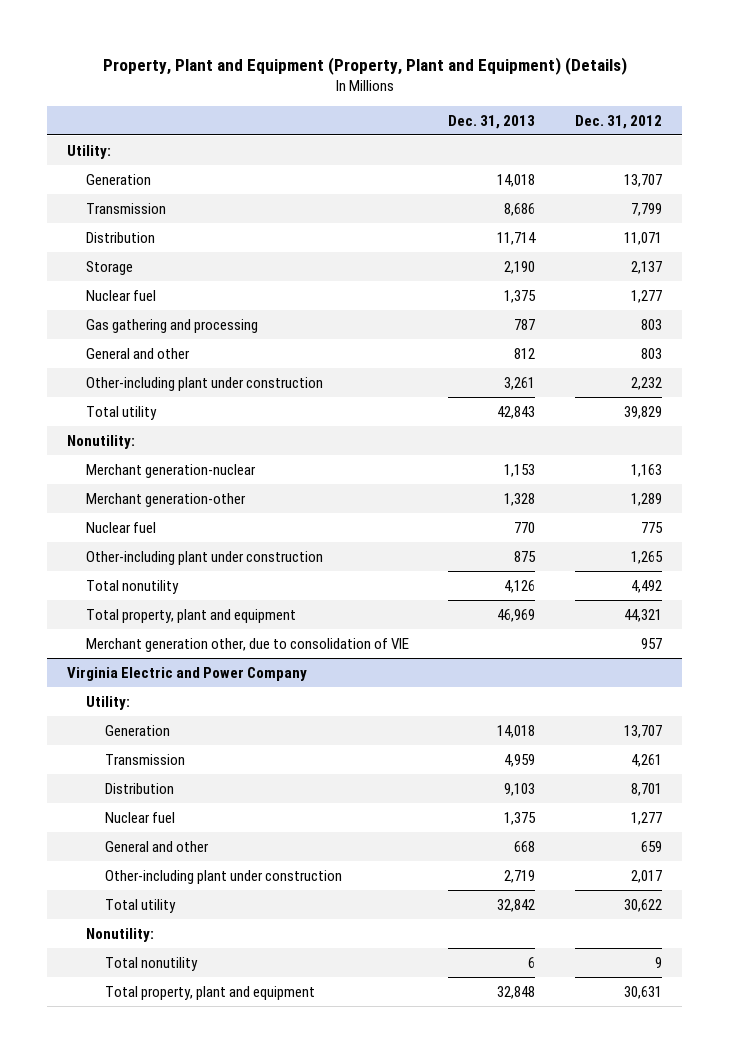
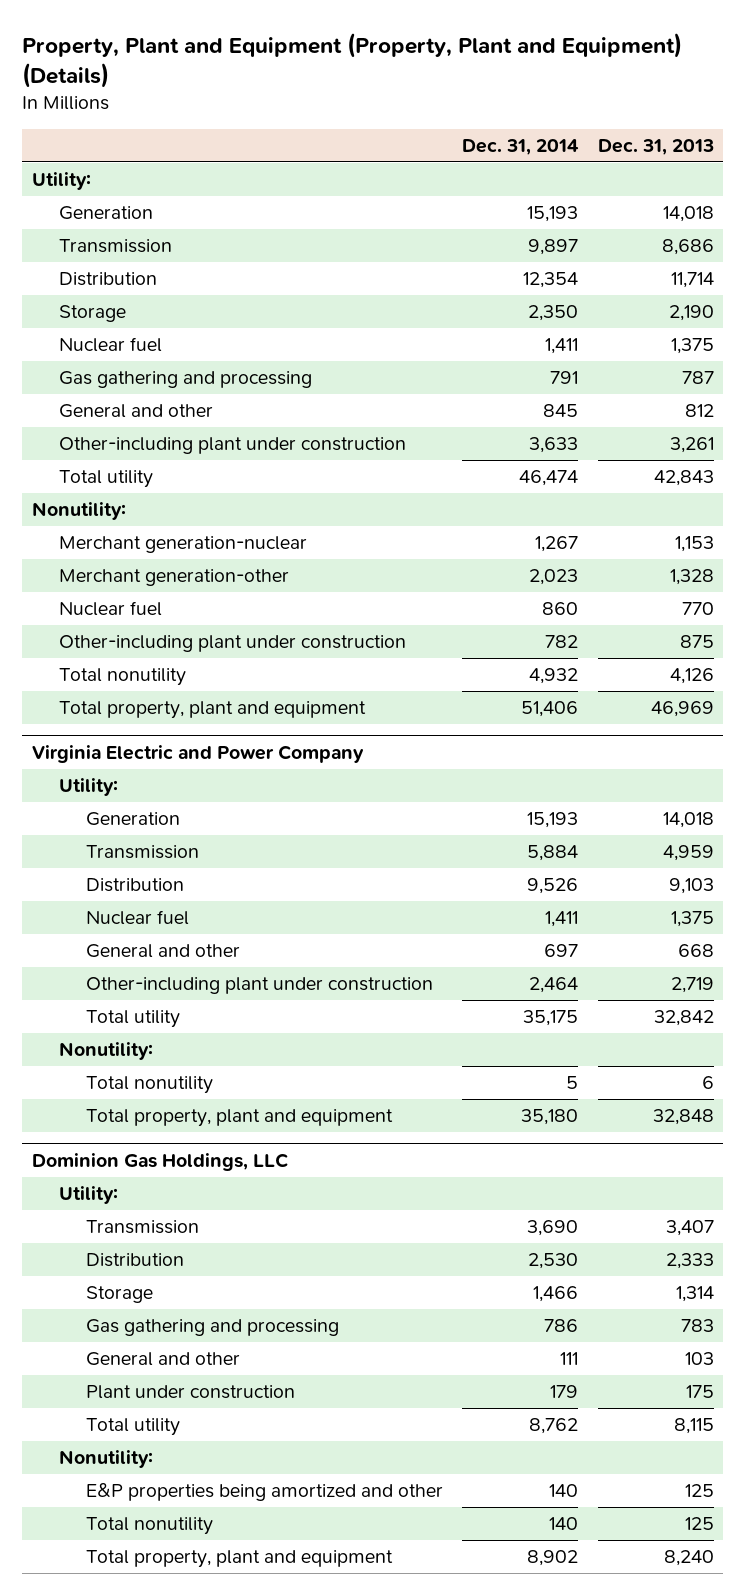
[575,114,663,129] Dec. 31, 2012 -> none
none -> [462,138,580,155] Dec. 31, 2014
[85,637,409,652] Merchant generation other, due to consolidation of VIE -> none
none -> [32,1152,290,1171] Dominion Gas Holdings, LLC
none -> [58,1186,118,1205] Utility:
none -> [85,1220,199,1235] Transmission
none -> [85,1253,184,1268] Distribution
none -> [85,1286,153,1304] Storage
none -> [85,1319,339,1337] Gas gathering and processing
none -> [85,1352,240,1367] General and other
none -> [85,1385,295,1400] Plant under construction
none -> [85,1418,180,1437] Total utility
none -> [58,1450,153,1469] Nonutility:
none -> [85,1483,443,1502] E&P properties being amortized and other
none -> [85,1517,213,1536] Total nonutility
none -> [85,1550,393,1569] Total property, plant and equipment

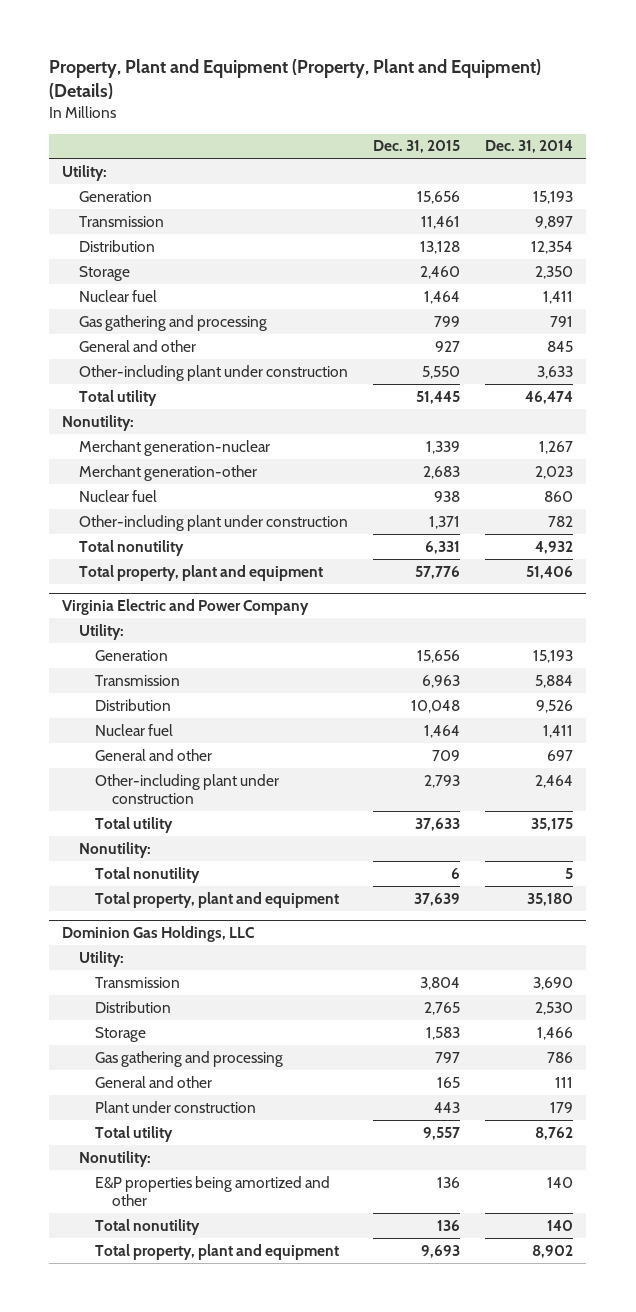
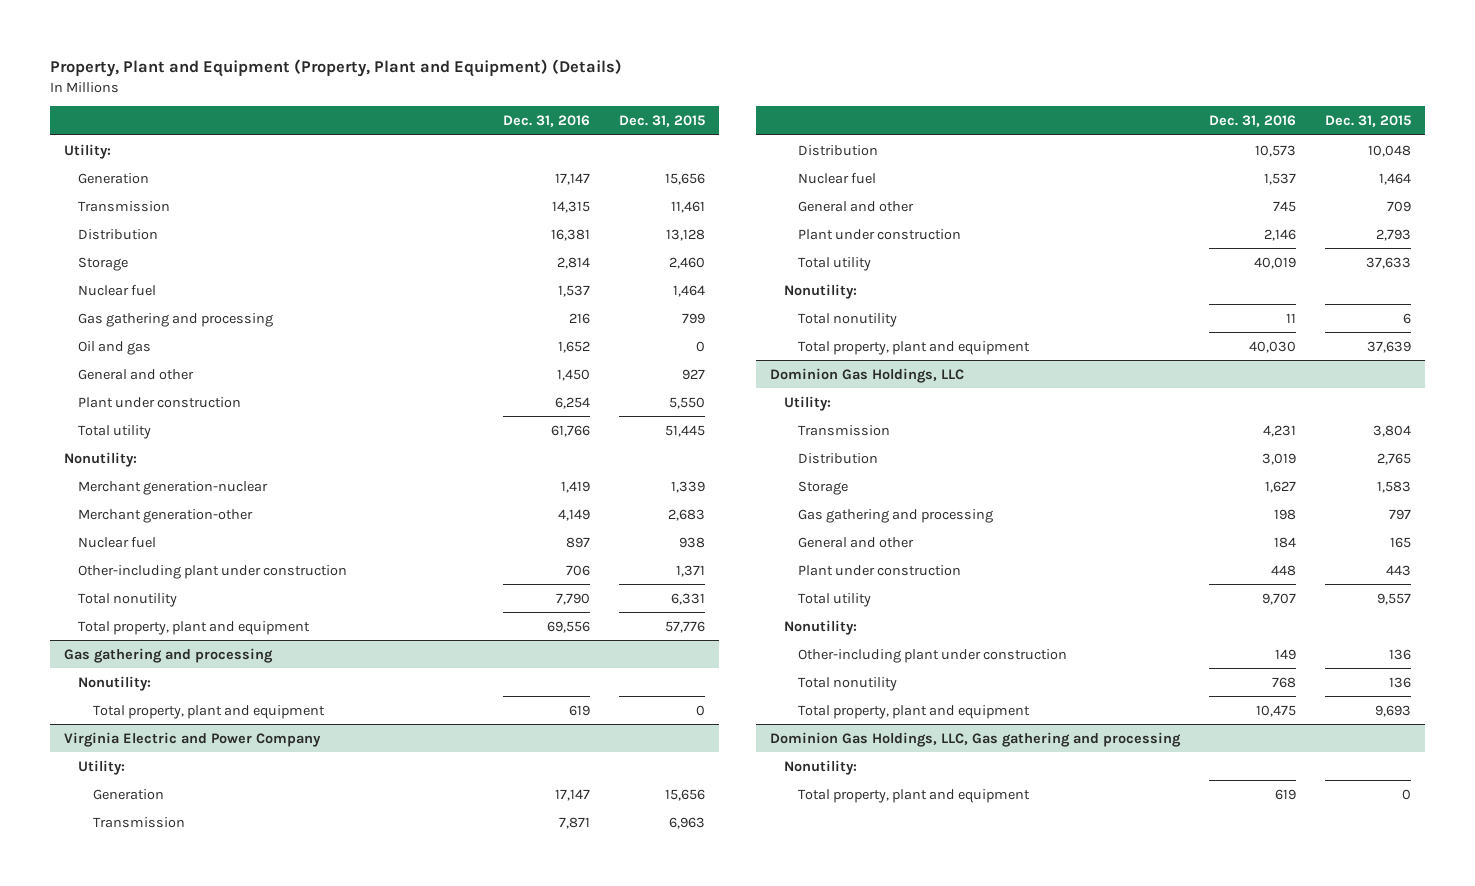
[485,140,574,154] Dec. 31, 2014 -> none
none -> [503,115,591,128] Dec. 31, 2016
none -> [78,340,152,355] Oil and gas
[78,364,348,381] Other-including plant under construction -> [78,396,242,408] Plant under construction
none -> [64,647,274,663] Gas gathering and processing
none -> [78,675,152,691] Nonutility:
none -> [92,704,325,719] Total property, plant and equipment
[95,773,280,805] Other-including plant under construction -> [798,228,962,240] Plant under construction
[95,1175,331,1207] E&P properties being amortized and other -> [798,648,1068,663] Other-including plant under construction
none -> [769,731,1181,747] Dominion Gas Holdings, LLC, Gas gathering and processing
none -> [784,759,858,775] Nonutility:
none -> [798,788,1031,803] Total property, plant and equipment

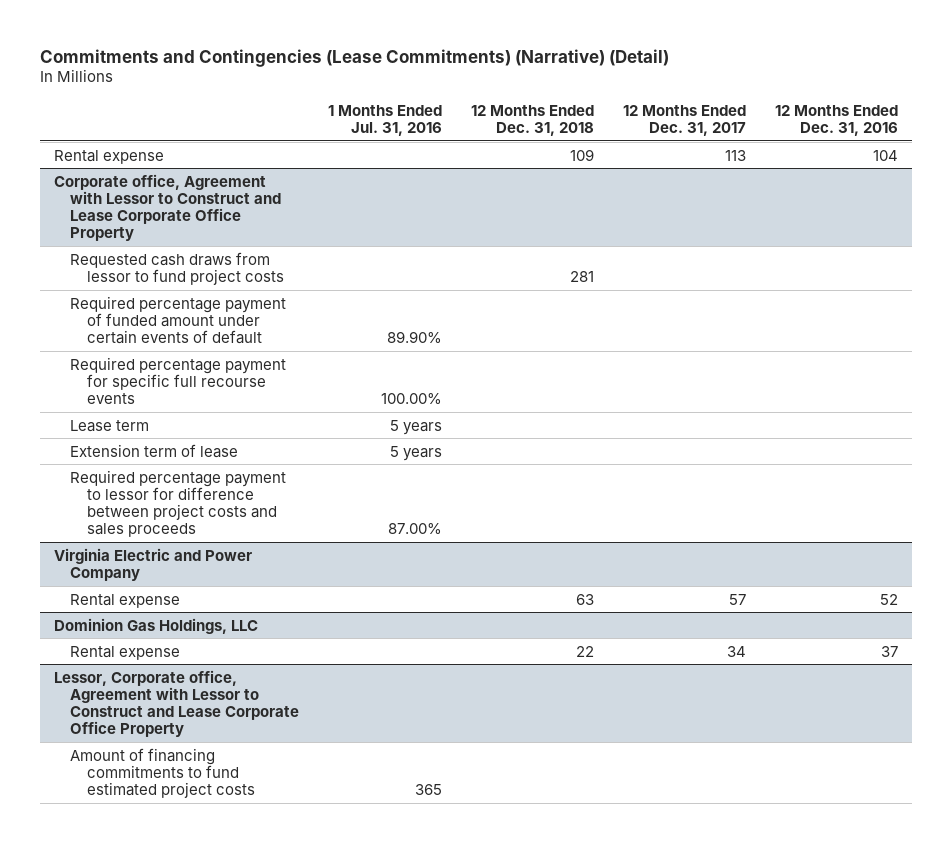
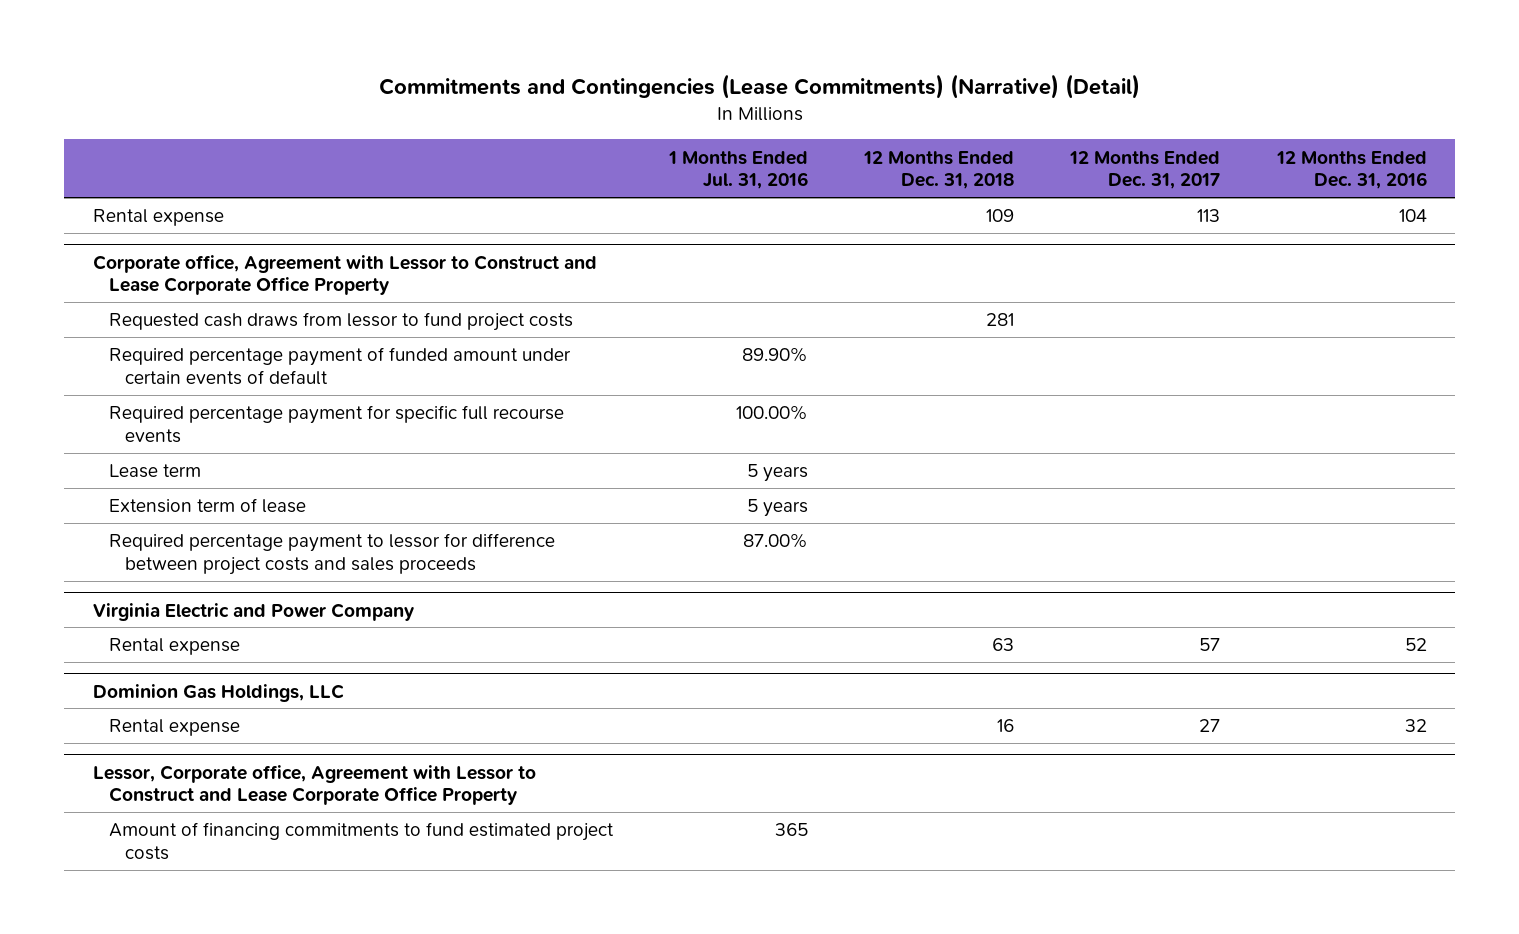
[576,645,595,657] 22 -> [997,719,1015,733] 16
[726,645,746,657] 34 -> [1199,719,1221,733] 27
[880,645,898,657] 37 -> [1404,719,1427,733] 32

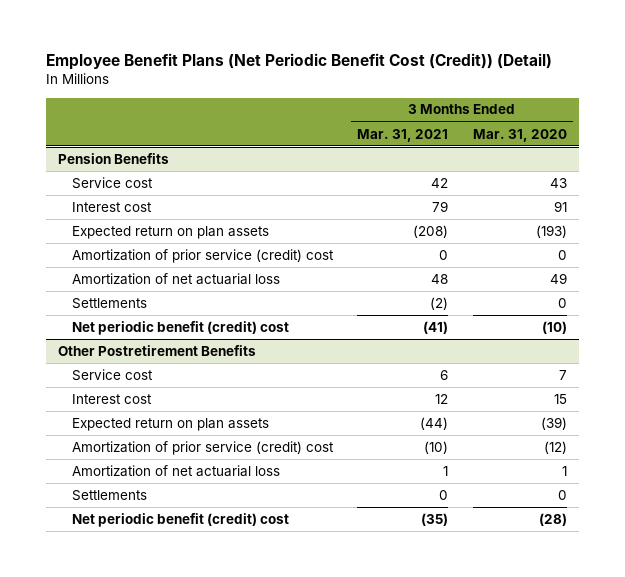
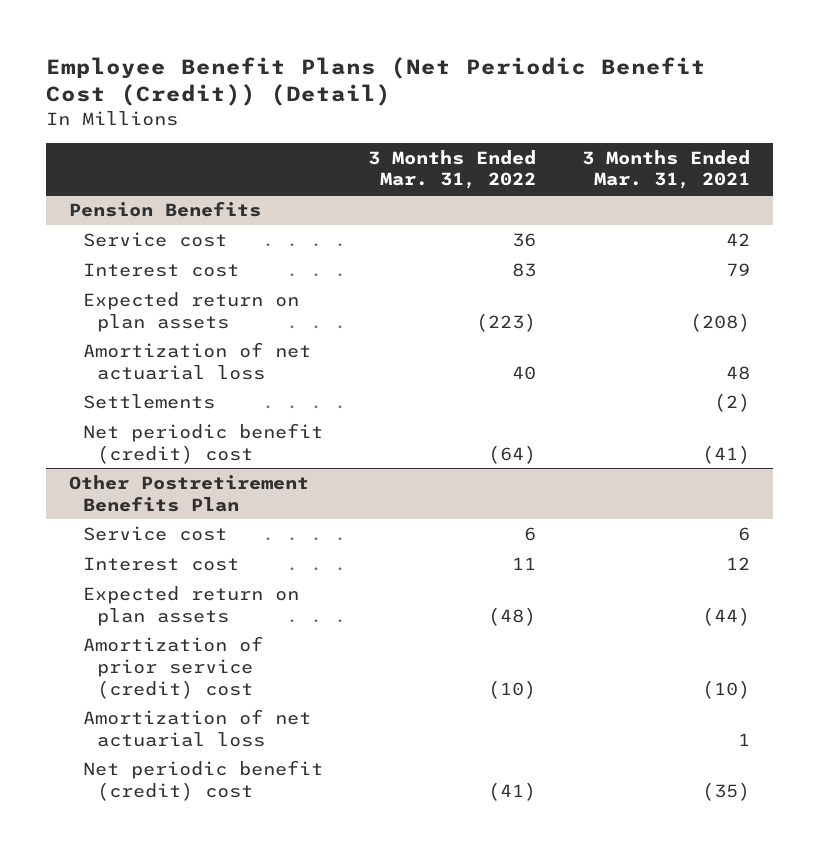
[473,128,568,142] Mar. 31, 2020 -> none
none -> [368,149,537,190] 3 Months Ended Mar. 31, 2022
[71,248,334,263] Amortization of prior service (credit) cost -> none
[58,344,257,356] Other Postretirement Benefits -> [68,475,309,512] Other Postretirement Benefits Plan
[71,489,147,501] Settlements -> none

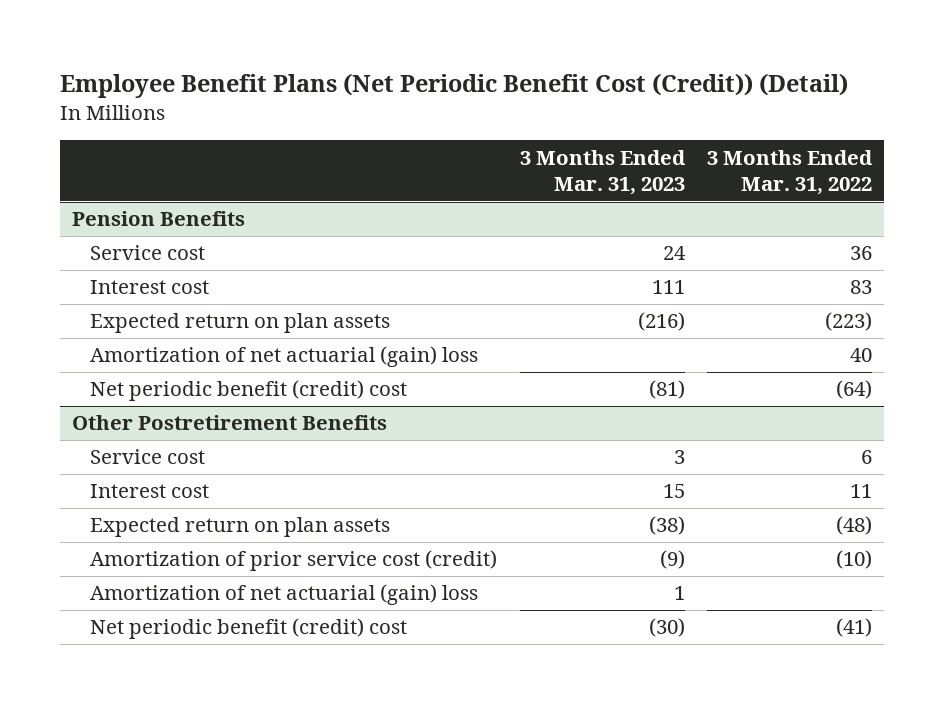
[582,149,751,190] 3 Months Ended Mar. 31, 2021 -> none
none -> [519,149,686,196] 3 Months Ended Mar. 31, 2023
[82,394,215,410] Settlements -> none
[82,342,311,380] Amortization of net actuarial loss -> [90,346,479,368] Amortization of net actuarial (gain) loss
[68,475,309,512] Other Postretirement Benefits Plan -> [71,415,387,431] Other Postretirement Benefits
[82,636,263,699] Amortization of prior service (credit) cost -> [90,550,498,572] Amortization of prior service cost (credit)
[82,709,311,747] Amortization of net actuarial loss -> [90,584,479,606] Amortization of net actuarial (gain) loss

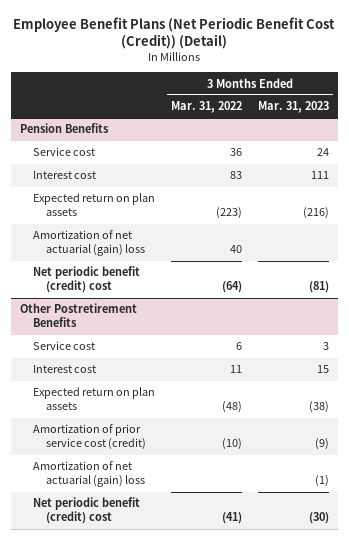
[673,586,685,601] 1 -> [315,475,330,488] (1)

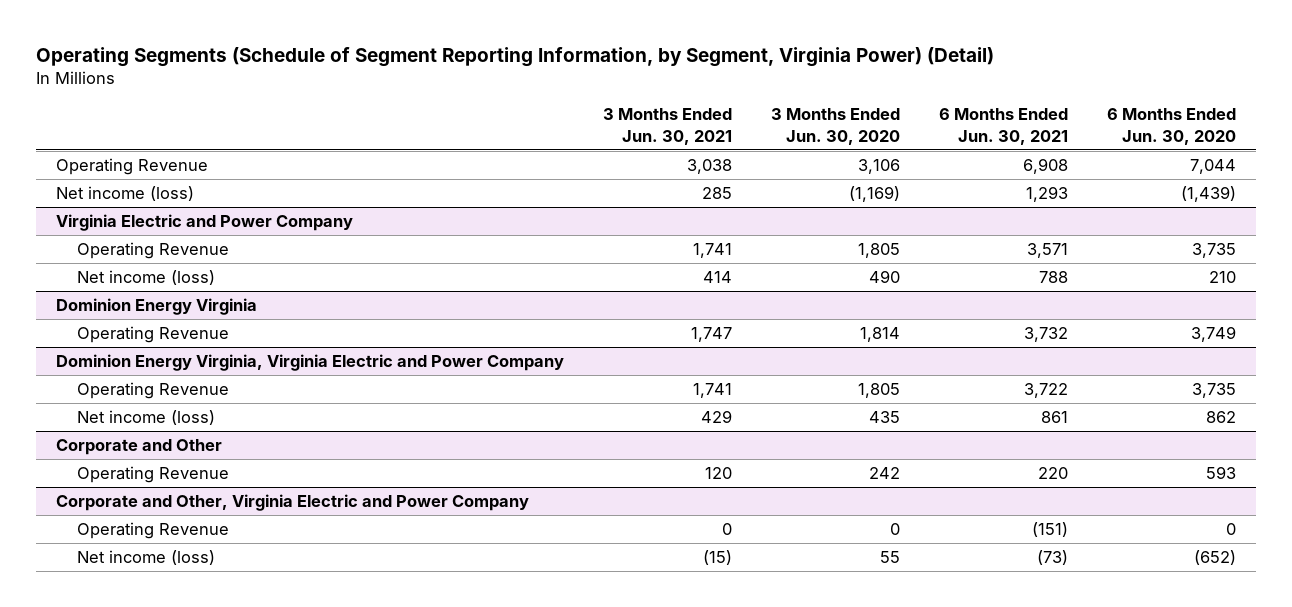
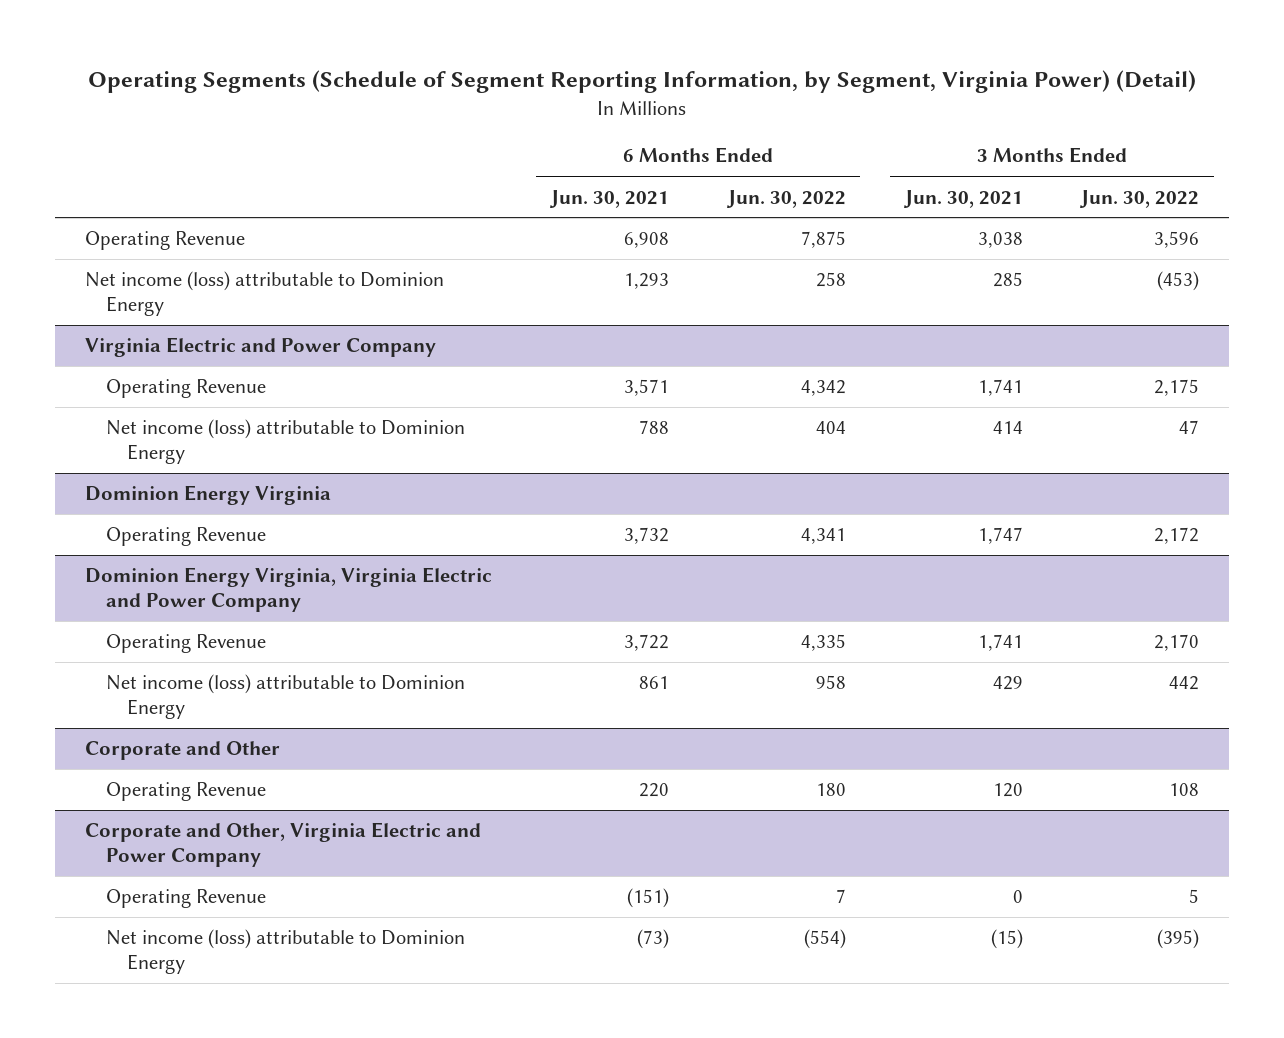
[771,108,901,145] 3 Months Ended Jun. 30, 2020 -> none
[1107,108,1237,145] 6 Months Ended Jun. 30, 2020 -> none
none -> [725,189,846,208] Jun. 30, 2022
none -> [1079,189,1200,208] Jun. 30, 2022
[55,186,194,202] Net income (loss) -> [84,271,444,317] Net income (loss) attributable to Dominion Energy
[77,270,216,286] Net income (loss) -> [105,419,465,465] Net income (loss) attributable to Dominion Energy
[77,410,216,426] Net income (loss) -> [105,674,465,720] Net income (loss) attributable to Dominion Energy
[77,550,216,566] Net income (loss) -> [105,929,465,975] Net income (loss) attributable to Dominion Energy

